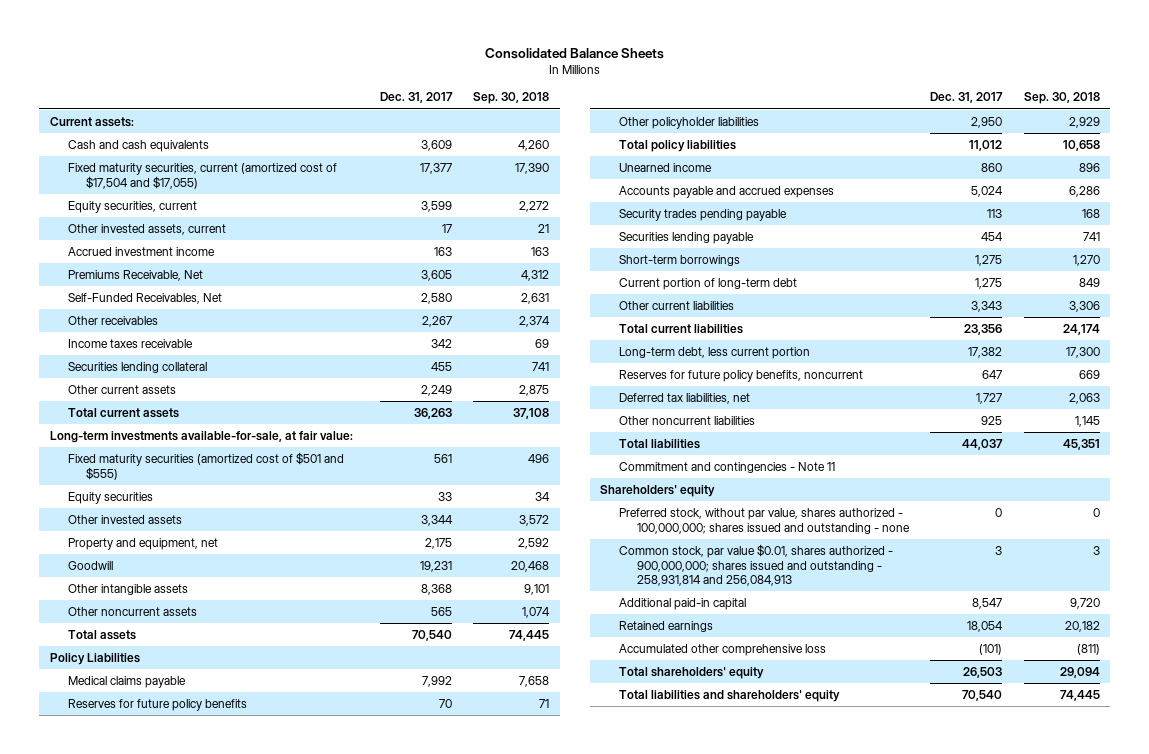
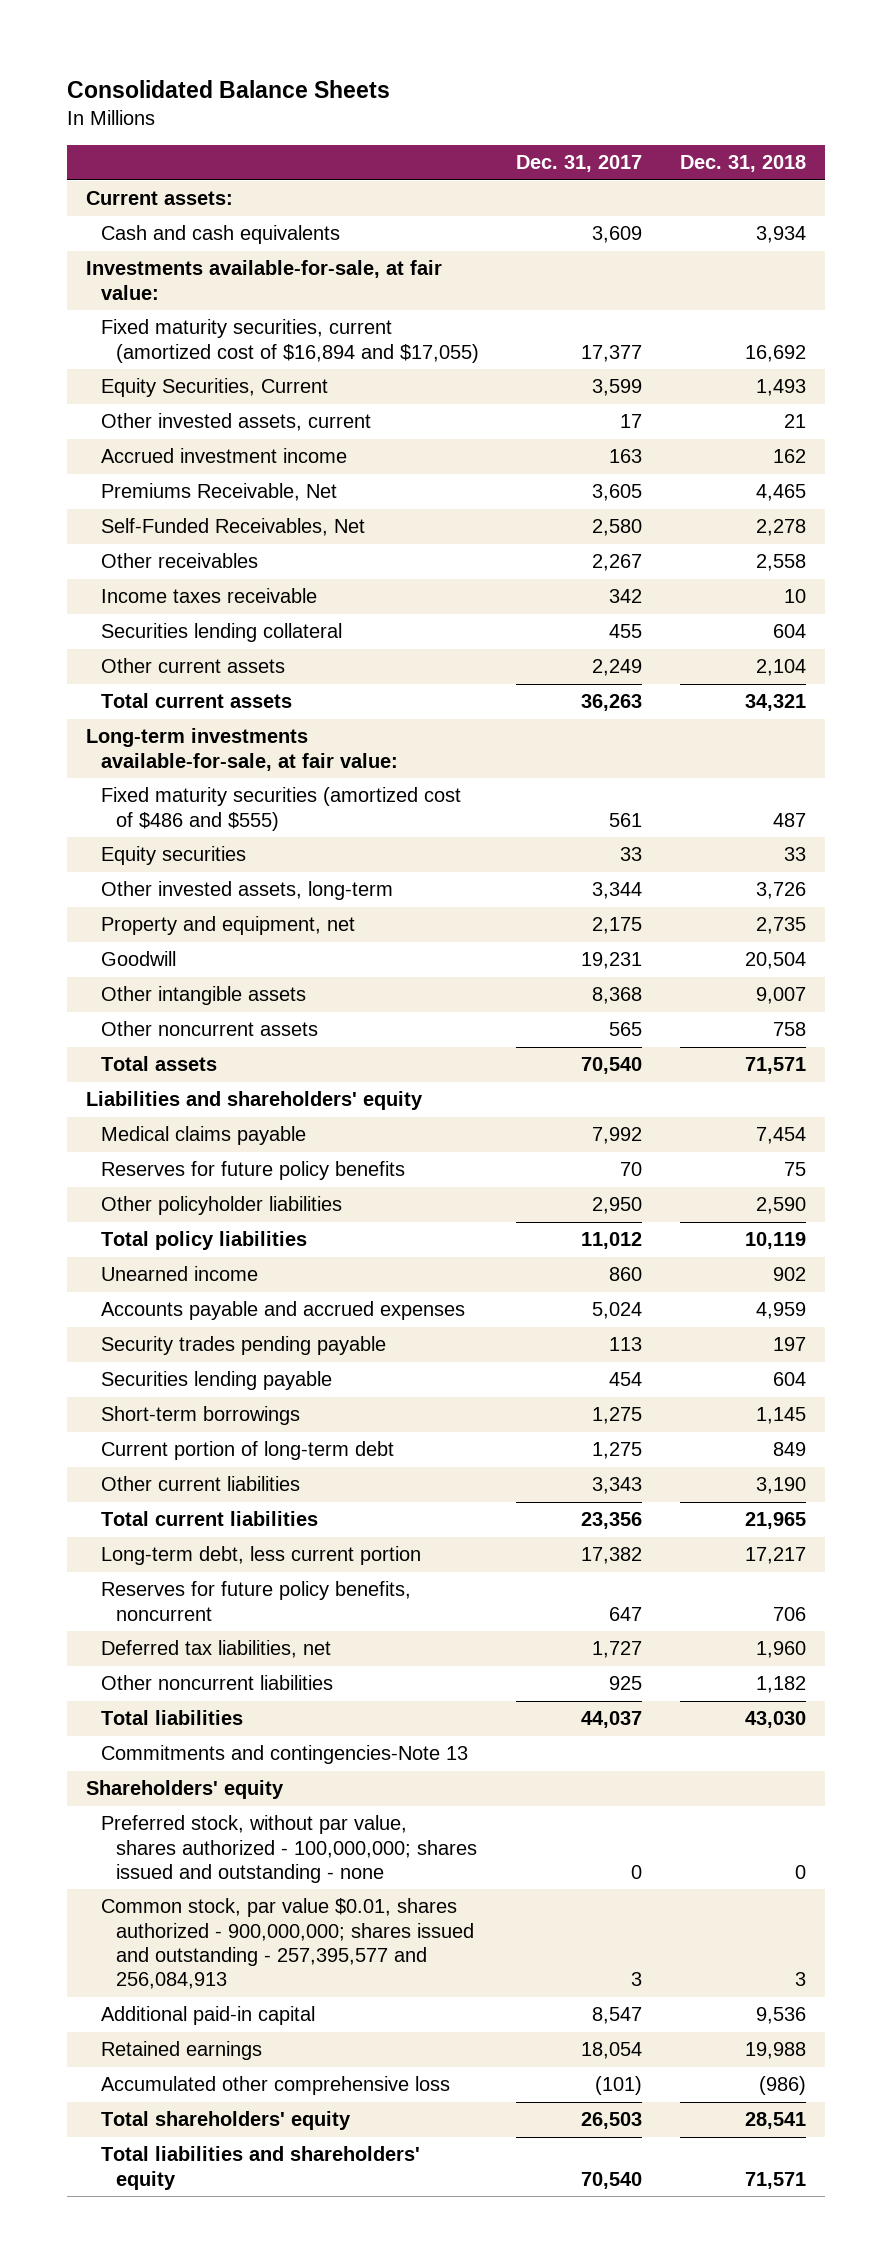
[473,92,550,105] Sep. 30, 2018 -> none
none -> [680,154,807,172] Dec. 31, 2018
none -> [86,260,443,300] Investments available-for-sale, at fair value:
[68,162,338,189] Fixed maturity securities, current (amortized cost of $17,504 and $17,055) -> [100,319,479,363] Fixed maturity securities, current (amortized cost of $16,894 and $17,055)
[68,200,198,213] Equity securities, current -> [100,378,328,398] Equity Securities, Current
[68,451,345,480] Fixed maturity securities (amortized cost of $501 and $555) -> [100,787,461,831] Fixed maturity securities (amortized cost of $486 and $555)
[68,514,183,524] Other invested assets -> [100,881,393,901] Other invested assets, long-term
[49,652,140,665] Policy Liabilities -> none
none -> [86,1091,424,1111] Liabilities and shareholders' equity
[618,461,835,473] Commitment and contingencies - Note 11 -> [100,1745,468,1765] Commitments and contingencies-Note 13
[618,543,893,587] Common stock, par value $0.01, shares authorized - 900,000,000; shares issued and outstanding - 258,931,814 and 256,084,913 -> [100,1898,474,1990] Common stock, par value $0.01, shares authorized - 900,000,000; shares issued and outstanding - 257,395,577 and 256,084,913

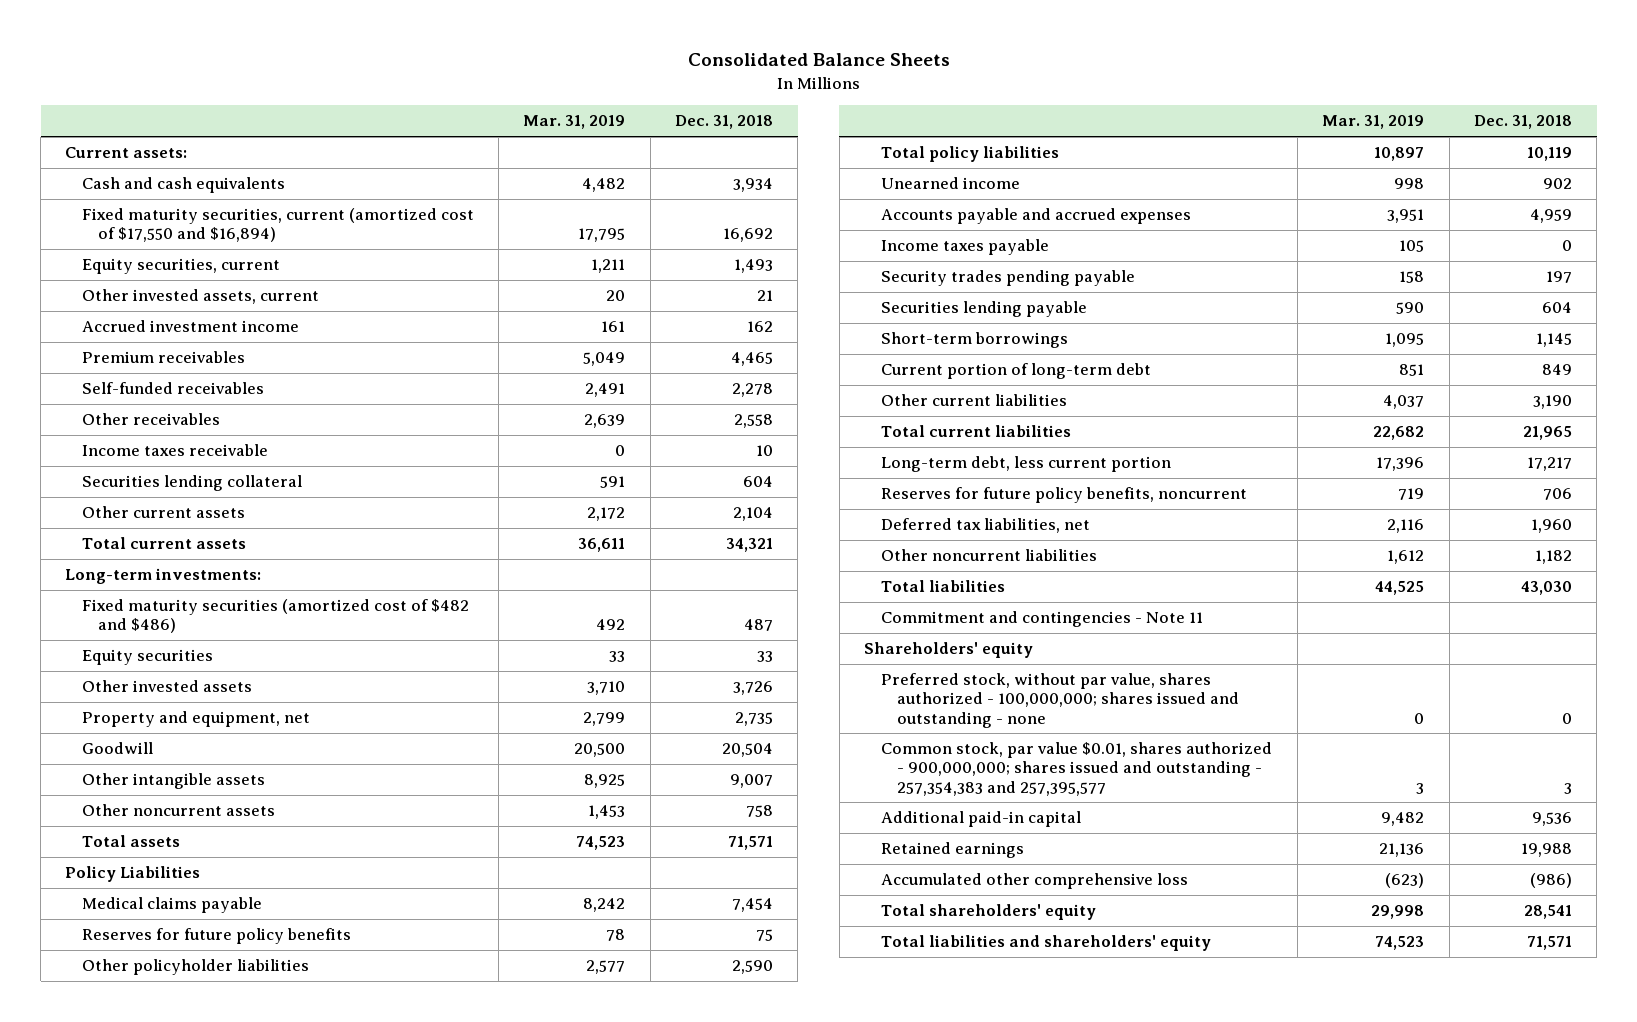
[516,154,643,172] Dec. 31, 2017 -> none
none -> [523,115,626,130] Mar. 31, 2019
[86,260,443,300] Investments available-for-sale, at fair value: -> none
[100,319,479,363] Fixed maturity securities, current (amortized cost of $16,894 and $17,055) -> [81,208,474,243] Fixed maturity securities, current (amortized cost of $17,550 and $16,894)
[100,378,328,398] Equity Securities, Current -> [81,258,280,275] Equity securities, current
[100,483,337,502] Premiums Receivable, Net -> [81,351,245,364] Premium receivables
[100,518,365,537] Self-Funded Receivables, Net -> [81,382,264,395] Self-funded receivables
[86,728,398,771] Long-term investments available-for-sale, at fair value: -> [65,568,262,585] Long-term investments:
[100,787,461,831] Fixed maturity securities (amortized cost of $486 and $555) -> [81,599,469,634] Fixed maturity securities (amortized cost of $482 and $486)
[100,881,393,901] Other invested assets, long-term -> [81,680,252,693] Other invested assets
[86,1091,424,1111] Liabilities and shareholders' equity -> none
none -> [65,866,201,883] Policy Liabilities
none -> [880,239,1049,256] Income taxes payable
[100,1745,468,1765] Commitments and contingencies-Note 13 -> [880,611,1203,628] Commitment and contingencies - Note 11
[100,1898,474,1990] Common stock, par value $0.01, shares authorized - 900,000,000; shares issued and outstanding - 257,395,577 and 256,084,913 -> [880,742,1272,796] Common stock, par value $0.01, shares authorized - 900,000,000; shares issued and outstanding - 257,354,383 and 257,395,577

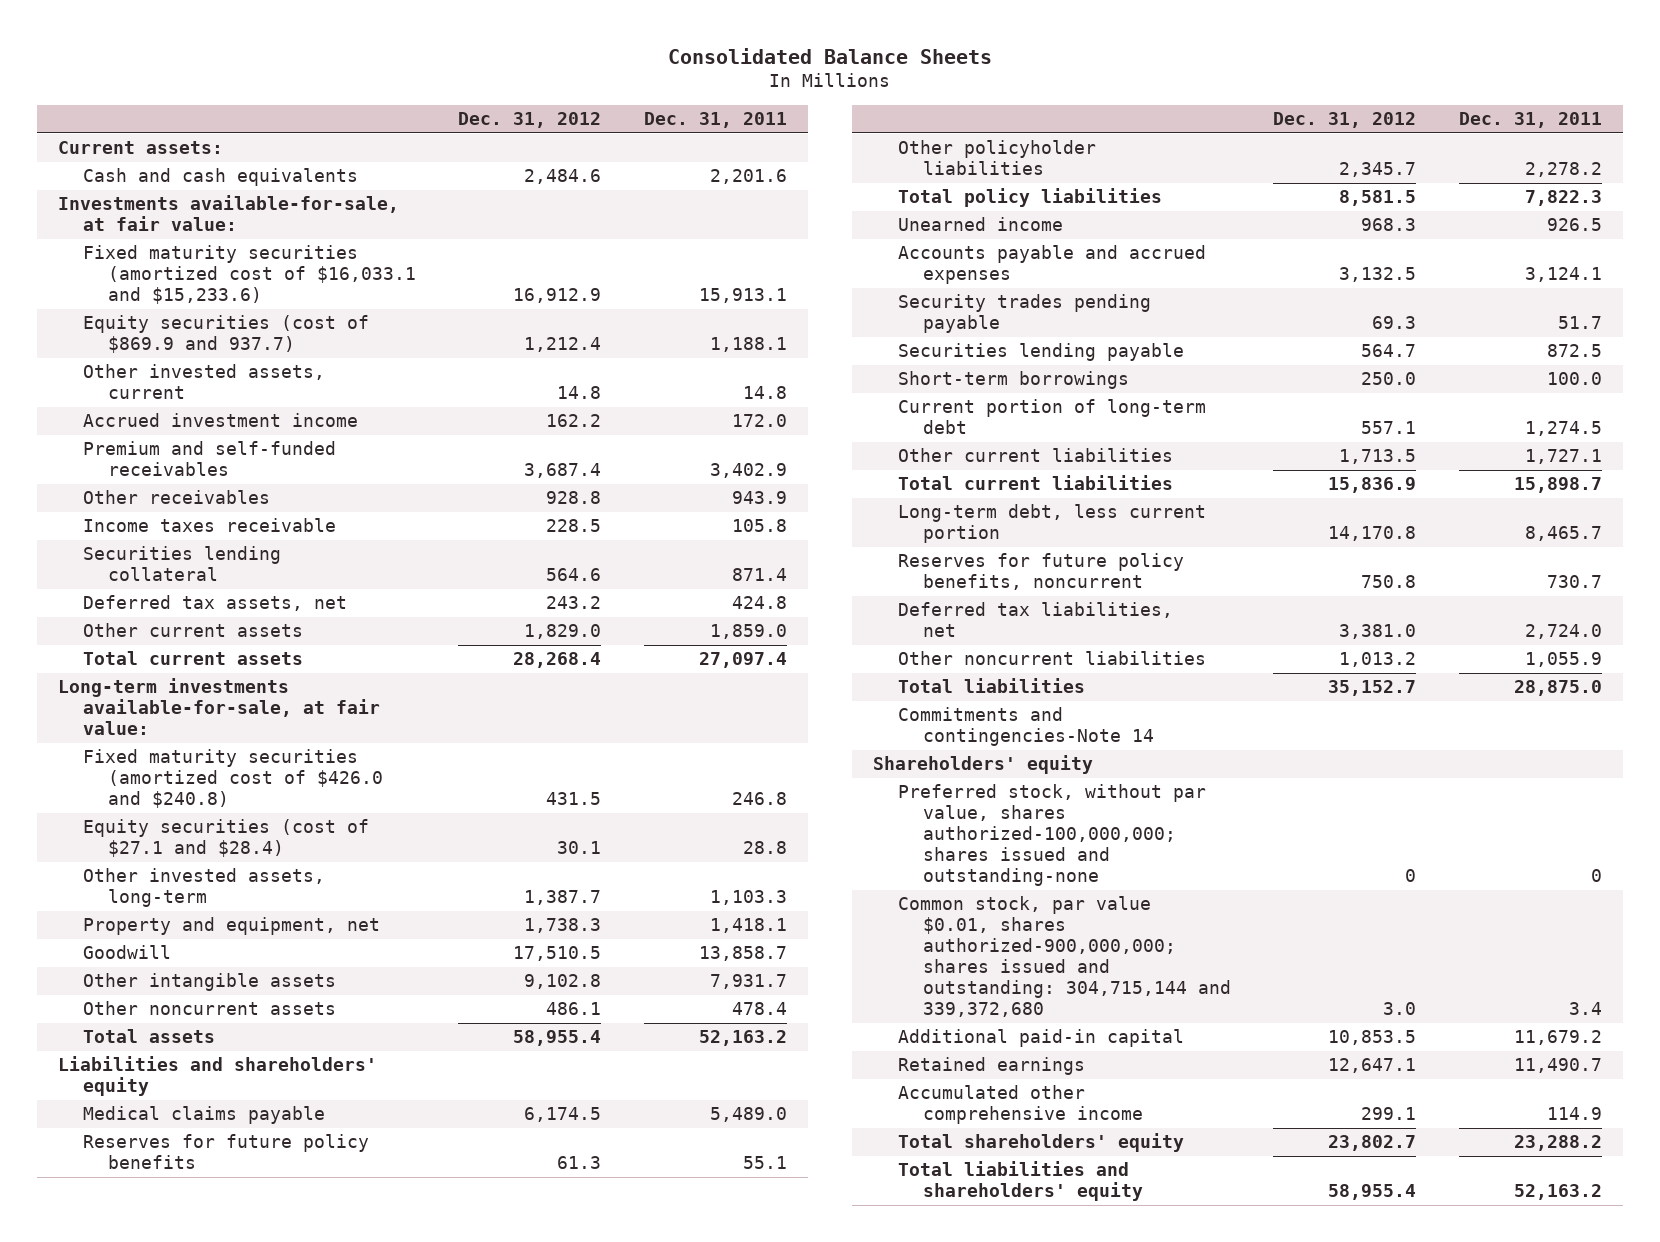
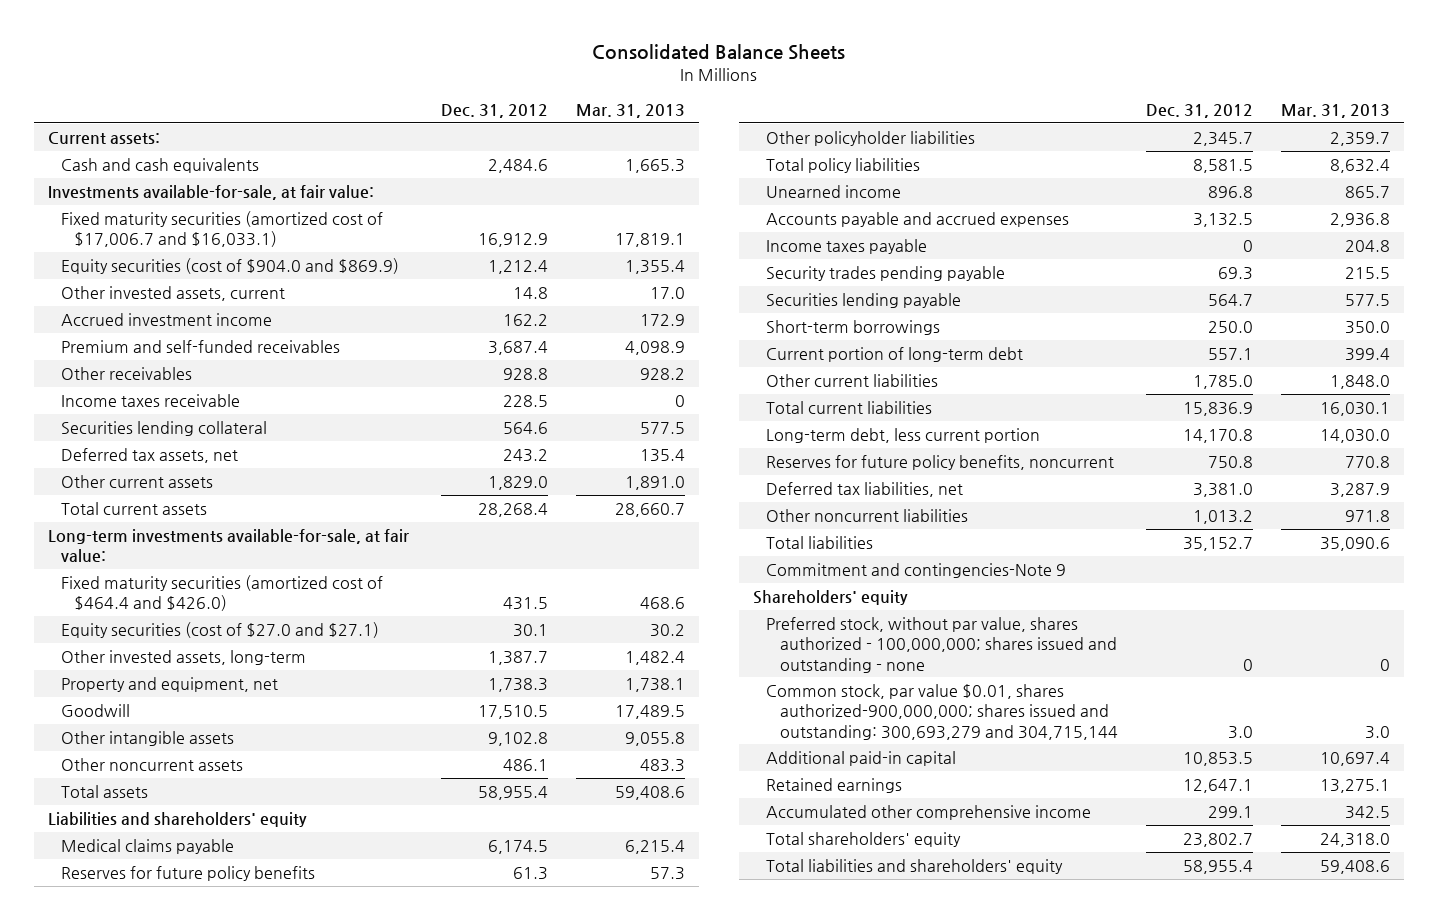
[644,111,788,128] Dec. 31, 2011 -> none
none -> [575,104,685,119] Mar. 31, 2013
[83,245,416,305] Fixed maturity securities (amortized cost of $16,033.1 and $15,233.6) -> [61,211,384,248] Fixed maturity securities (amortized cost of $17,006.7 and $16,033.1)
[83,315,370,354] Equity securities (cost of $869.9 and 937.7) -> [61,258,400,275] Equity securities (cost of $904.0 and $869.9)
[83,749,383,809] Fixed maturity securities (amortized cost of $426.0 and $240.8) -> [61,575,384,612] Fixed maturity securities (amortized cost of $464.4 and $426.0)
[83,819,370,858] Equity securities (cost of $27.1 and $28.4) -> [61,622,380,639] Equity securities (cost of $27.0 and $27.1)
[1361,218,1417,232] 968.3 -> [1207,186,1253,199] 896.8
none -> [766,239,928,255] Income taxes payable
[1339,449,1417,465] 1,713.5 -> [1192,375,1253,390] 1,785.0
[897,707,1154,747] Commitments and contingencies-Note 14 -> [766,563,1067,579] Commitment and contingencies-Note 9
[897,784,1206,887] Preferred stock, without par value, shares authorized-100,000,000; shares issued and outstanding-none -> [766,617,1117,673] Preferred stock, without par value, shares authorized - 100,000,000; shares issued and outstanding - none
[897,896,1231,1017] Common stock, par value $0.01, shares authorized-900,000,000; shares issued and outstanding: 304,715,144 and 339,372,680 -> [766,684,1118,740] Common stock, par value $0.01, shares authorized-900,000,000; shares issued and outstanding: 300,693,279 and 304,715,144

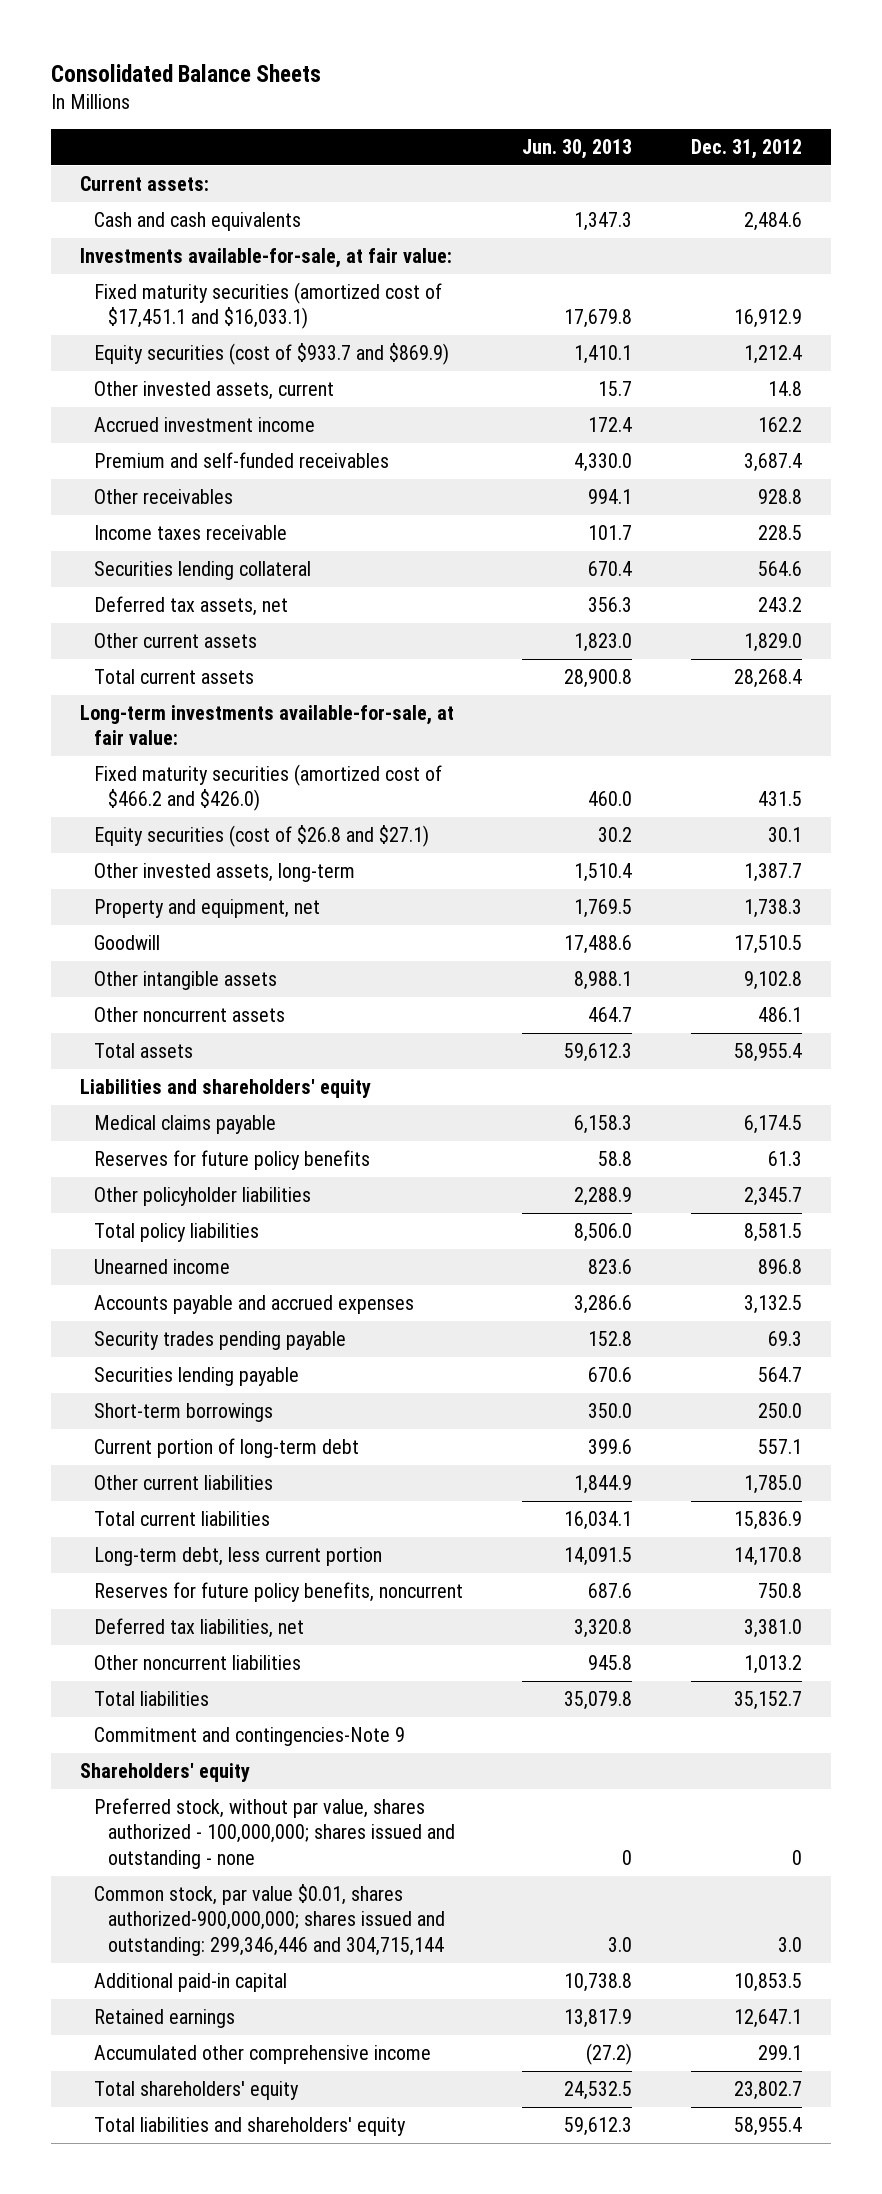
[575,104,685,119] Mar. 31, 2013 -> none
none -> [521,138,632,159] Jun. 30, 2013
[61,211,384,248] Fixed maturity securities (amortized cost of $17,006.7 and $16,033.1) -> [94,282,443,330] Fixed maturity securities (amortized cost of $17,451.1 and $16,033.1)
[61,258,400,275] Equity securities (cost of $904.0 and $869.9) -> [94,343,450,366] Equity securities (cost of $933.7 and $869.9)
[61,575,384,612] Fixed maturity securities (amortized cost of $464.4 and $426.0) -> [94,764,443,812] Fixed maturity securities (amortized cost of $466.2 and $426.0)
[61,622,380,639] Equity securities (cost of $27.0 and $27.1) -> [94,825,430,848] Equity securities (cost of $26.8 and $27.1)
[766,239,928,255] Income taxes payable -> none
[766,684,1118,740] Common stock, par value $0.01, shares authorized-900,000,000; shares issued and outstanding: 300,693,279 and 304,715,144 -> [94,1884,446,1956] Common stock, par value $0.01, shares authorized-900,000,000; shares issued and outstanding: 299,346,446 and 304,715,144

